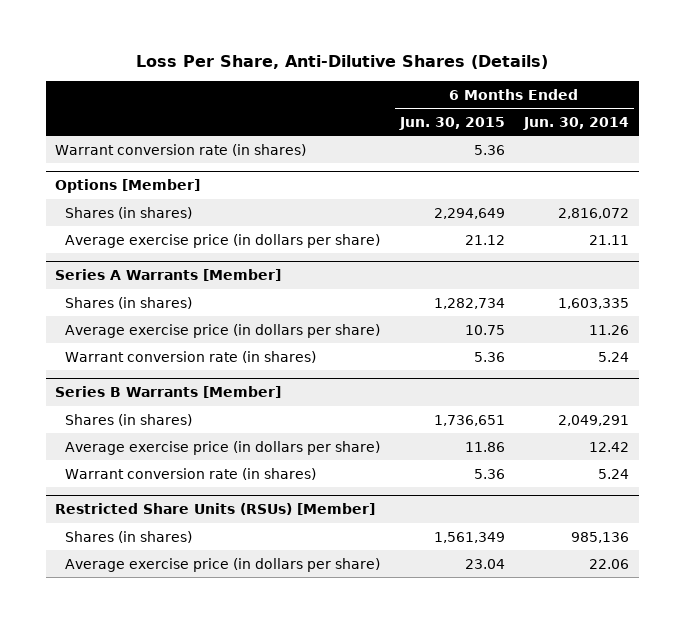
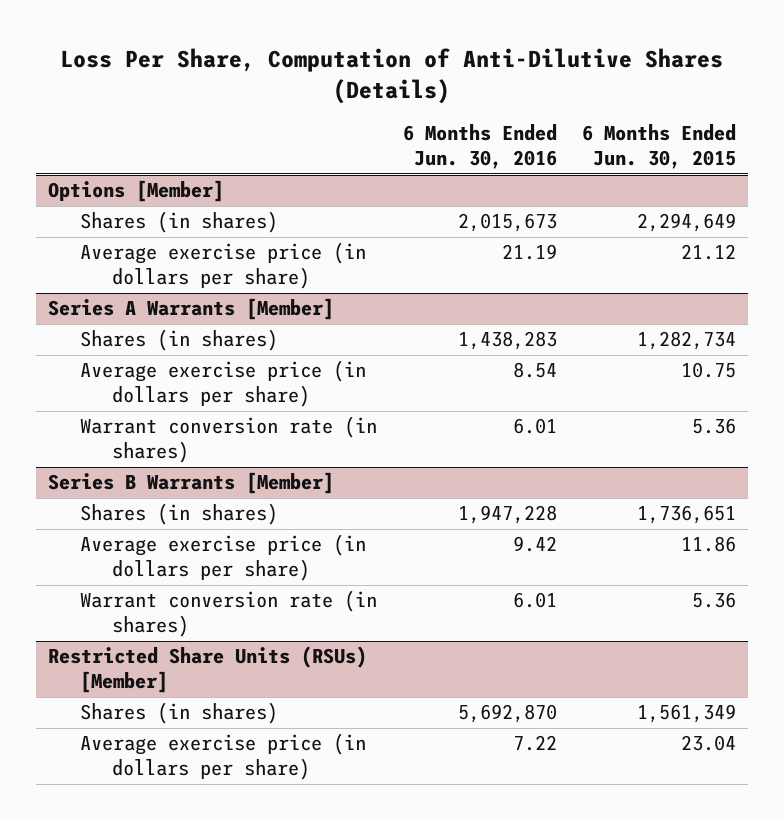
[136,55,549,70] Loss Per Share, Anti-Dilutive Shares (Details) -> [60,47,724,104] Loss Per Share, Computation of Anti-Dilutive Shares (Details)
[523,116,630,130] Jun. 30, 2014 -> none
none -> [402,124,557,170] 6 Months Ended Jun. 30, 2016
[55,143,307,156] Warrant conversion rate (in shares) -> none

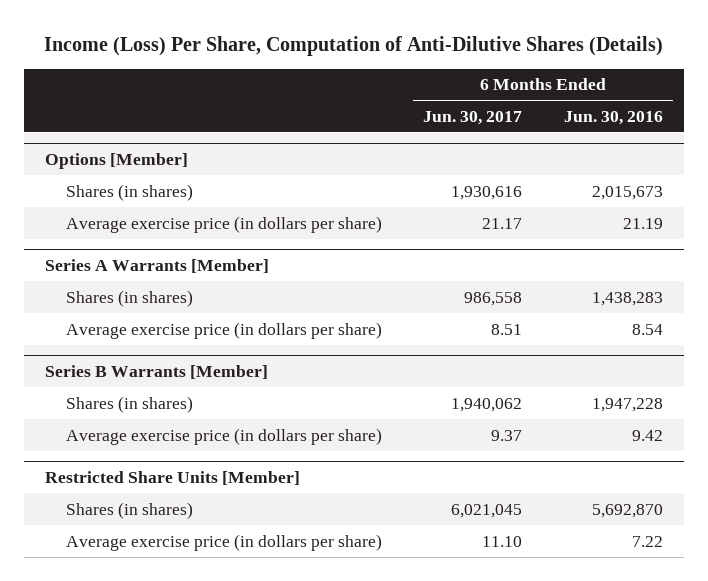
[60,47,724,104] Loss Per Share, Computation of Anti-Dilutive Shares (Details) -> [43,36,663,57] Income (Loss) Per Share, Computation of Anti-Dilutive Shares (Details)
[581,124,736,170] 6 Months Ended Jun. 30, 2015 -> none
none -> [423,110,523,125] Jun. 30, 2017
[80,416,378,464] Warrant conversion rate (in shares) -> none
[80,590,378,638] Warrant conversion rate (in shares) -> none
[48,646,368,694] Restricted Share Units (RSUs) [Member] -> [44,470,300,485] Restricted Share Units [Member]

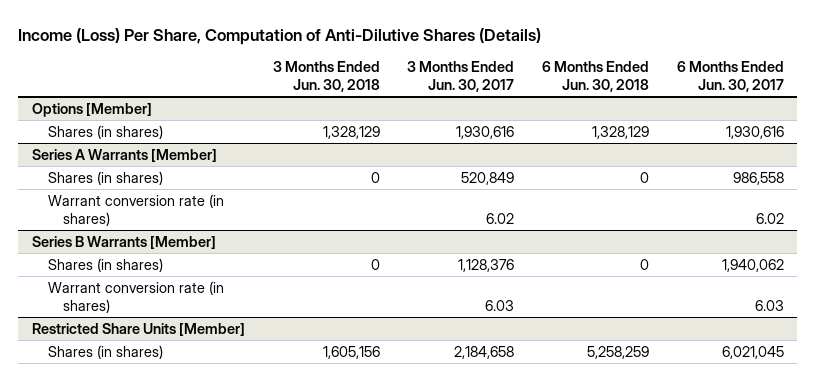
[564,110,664,125] Jun. 30, 2016 -> none
none -> [272,61,380,93] 3 Months Ended Jun. 30, 2018
none -> [407,61,515,93] 3 Months Ended Jun. 30, 2017
none -> [542,61,650,93] 6 Months Ended Jun. 30, 2018
[65,215,382,233] Average exercise price (in dollars per share) -> none
[65,321,382,339] Average exercise price (in dollars per share) -> none
none -> [47,193,224,226] Warrant conversion rate (in shares)
[65,427,382,445] Average exercise price (in dollars per share) -> none
none -> [47,280,224,313] Warrant conversion rate (in shares)
[65,533,382,551] Average exercise price (in dollars per share) -> none

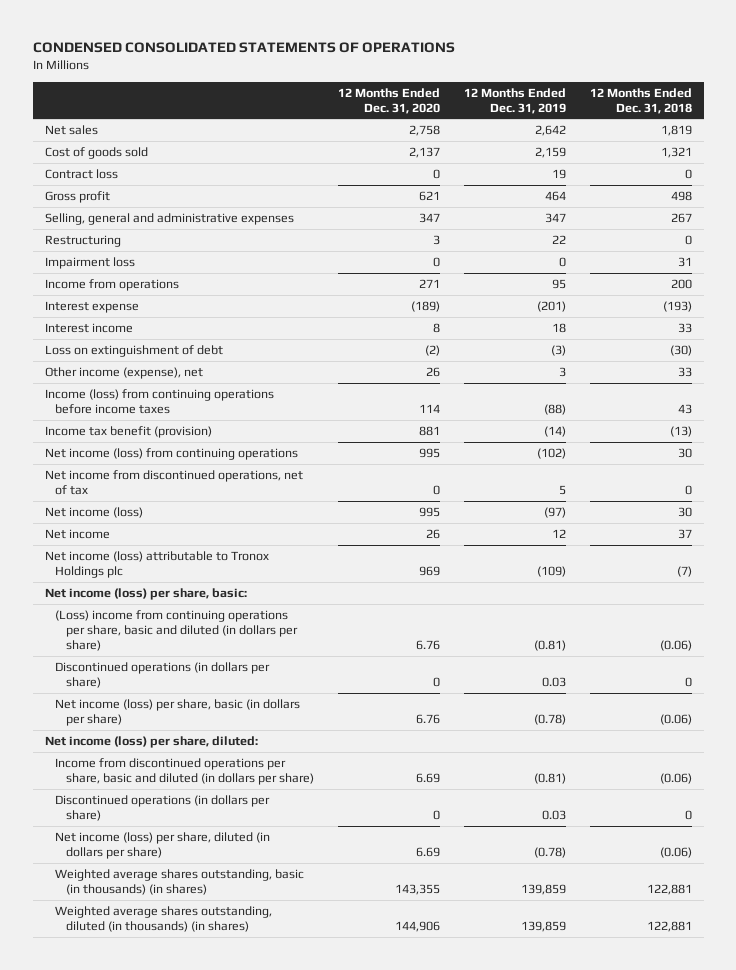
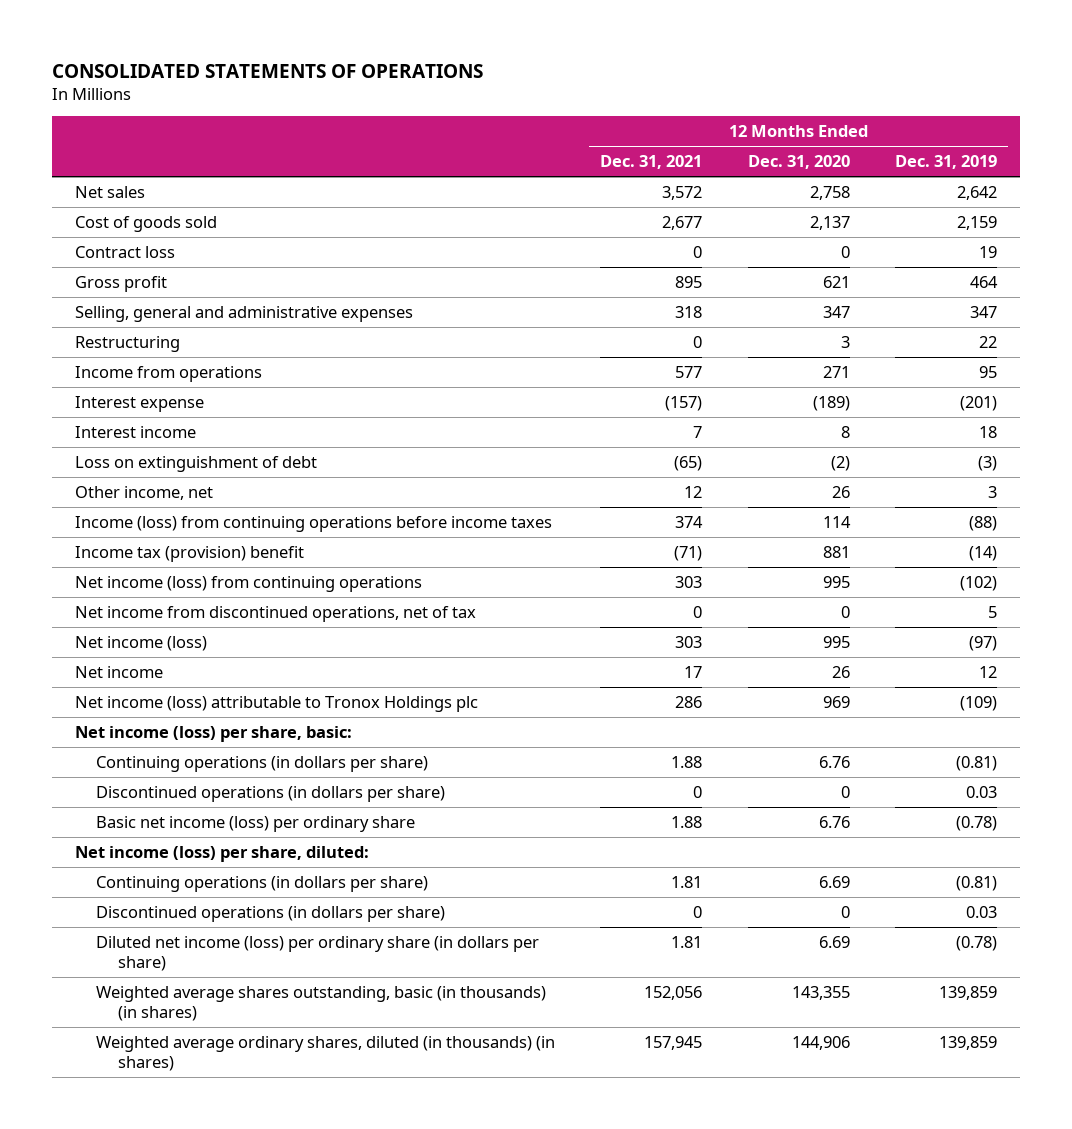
[32,42,455,54] CONDENSED CONSOLIDATED STATEMENTS OF OPERATIONS -> [52,63,484,78] CONSOLIDATED STATEMENTS OF OPERATIONS
[589,87,692,114] 12 Months Ended Dec. 31, 2018 -> none
none -> [600,155,703,170] Dec. 31, 2021
[44,257,135,270] Impairment loss -> none
[44,367,203,380] Other income (expense), net -> [74,485,213,500] Other income, net
[44,426,212,439] Income tax benefit (provision) -> [74,545,304,562] Income tax (provision) benefit
[55,610,298,652] (Loss) income from continuing operations per share, basic and diluted (in dollars per share) -> [96,755,429,772] Continuing operations (in dollars per share)
[55,699,301,727] Net income (loss) per share, basic (in dollars per share) -> [96,815,416,832] Basic net income (loss) per ordinary share
[55,758,314,786] Income from discontinued operations per share, basic and diluted (in dollars per share) -> [96,875,429,892] Continuing operations (in dollars per share)
[55,832,271,860] Net income (loss) per share, diluted (in dollars per share) -> [96,935,540,971] Diluted net income (loss) per ordinary share (in dollars per share)
[55,906,273,933] Weighted average shares outstanding, diluted (in thousands) (in shares) -> [96,1035,556,1071] Weighted average ordinary shares, diluted (in thousands) (in shares)

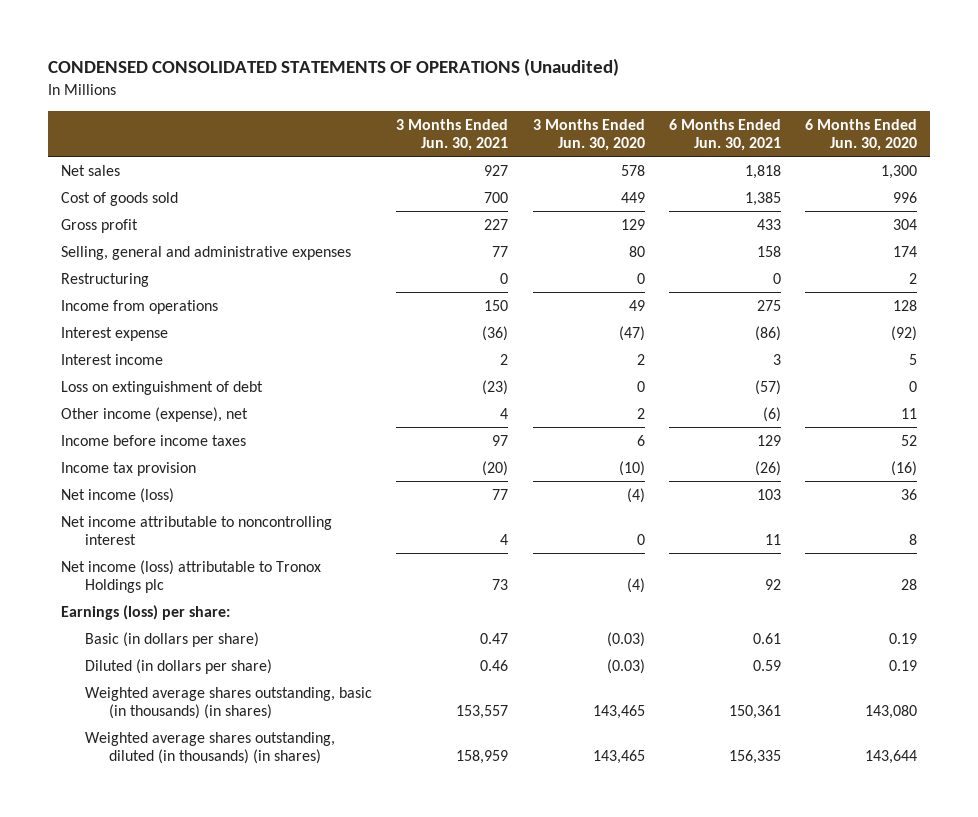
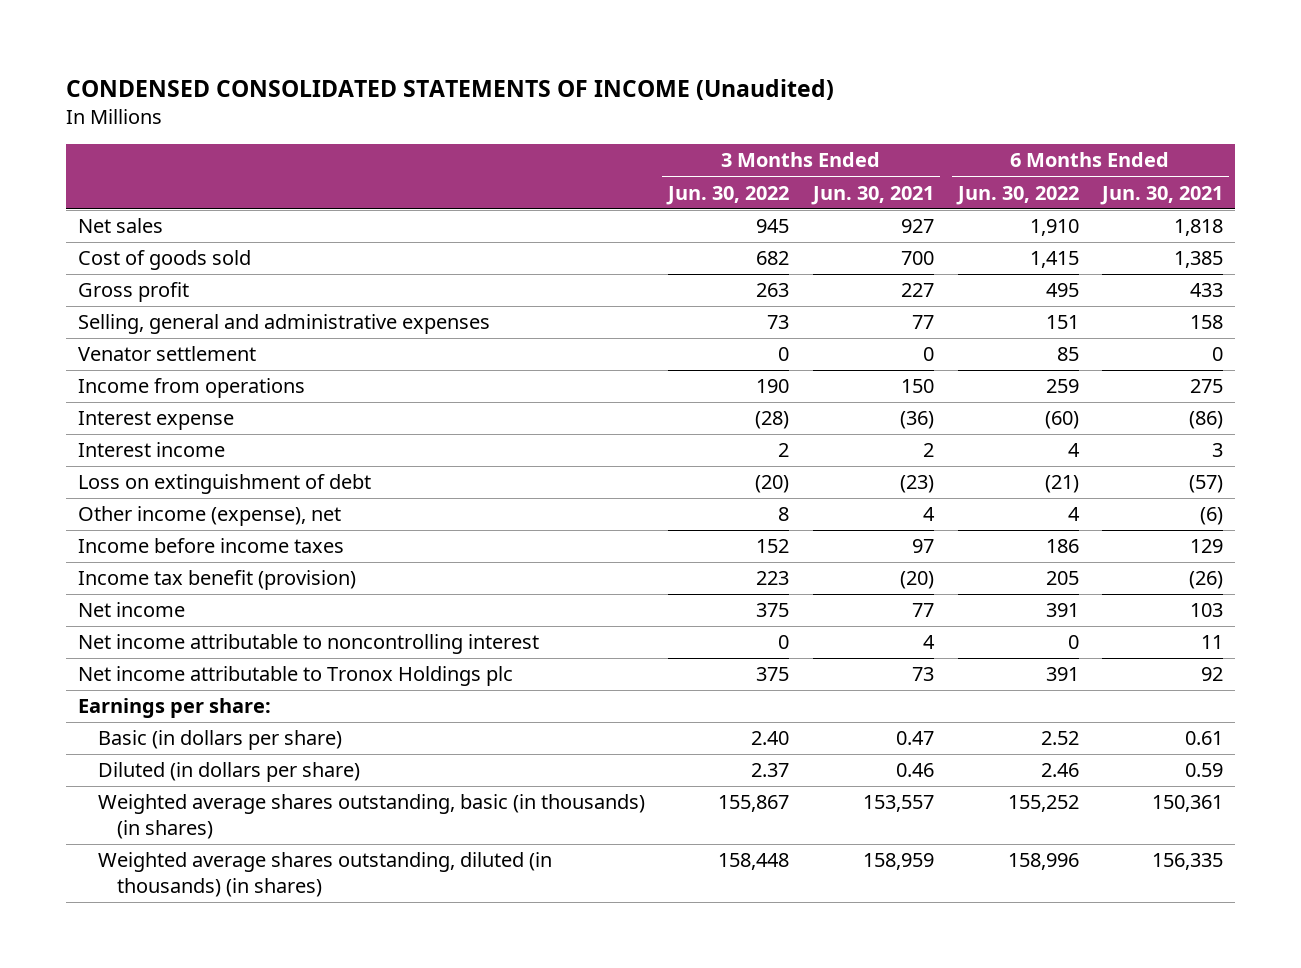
[48,58,620,77] CONDENSED CONSOLIDATED STATEMENTS OF OPERATIONS (Unaudited) -> [65,78,834,100] CONDENSED CONSOLIDATED STATEMENTS OF INCOME (Unaudited)
[532,118,645,152] 3 Months Ended Jun. 30, 2020 -> none
[805,118,918,152] 6 Months Ended Jun. 30, 2020 -> none
none -> [666,185,790,205] Jun. 30, 2022
none -> [955,185,1079,205] Jun. 30, 2022
[60,272,149,287] Restructuring -> none
none -> [77,346,256,362] Venator settlement
[60,461,196,476] Income tax provision -> [77,570,356,591] Income tax benefit (provision)
[60,487,174,503] Net income (loss) -> [77,602,185,618] Net income
[60,559,321,594] Net income (loss) attributable to Tronox Holdings plc -> [77,666,513,687] Net income attributable to Tronox Holdings plc
[60,604,230,620] Earnings (loss) per share: -> [77,698,271,719] Earnings per share:

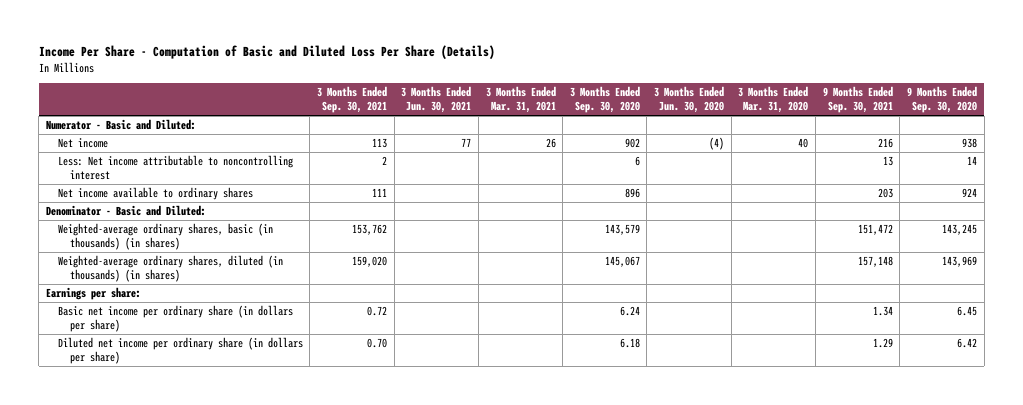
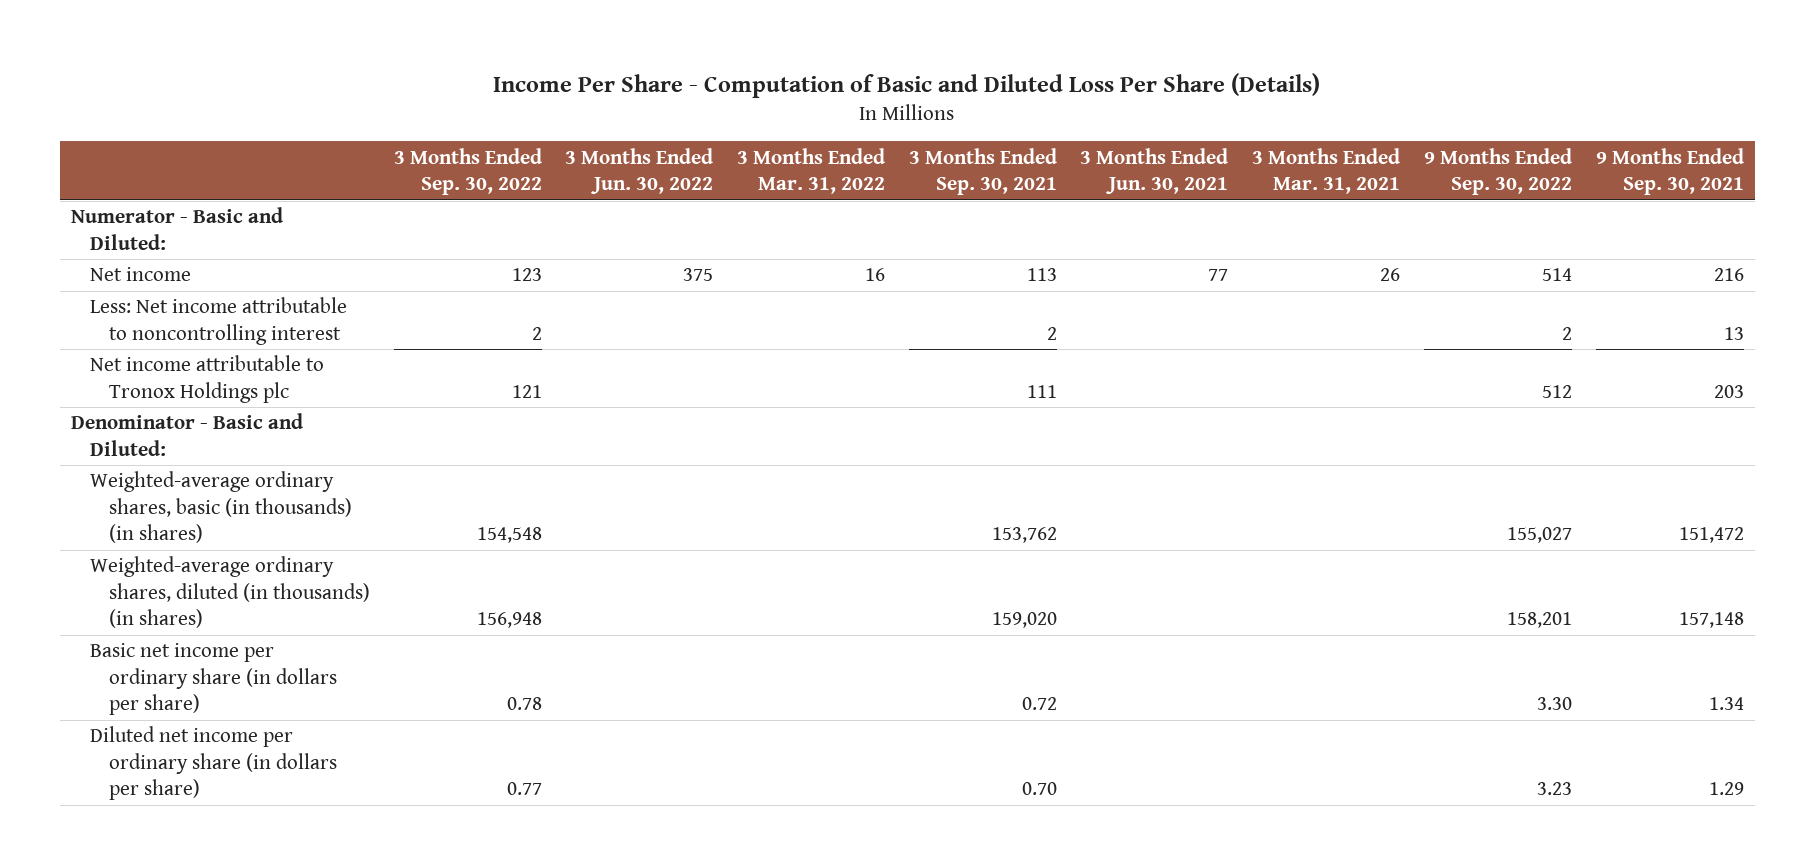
[569,86,640,113] 3 Months Ended Sep. 30, 2020 -> none
[654,86,725,113] 3 Months Ended Jun. 30, 2020 -> none
[738,86,809,113] 3 Months Ended Mar. 31, 2020 -> none
[907,86,978,113] 9 Months Ended Sep. 30, 2020 -> none
none -> [393,147,542,196] 3 Months Ended Sep. 30, 2022
none -> [565,147,714,195] 3 Months Ended Jun. 30, 2022
none -> [736,147,885,195] 3 Months Ended Mar. 31, 2022
none -> [1423,147,1572,196] 9 Months Ended Sep. 30, 2022
[57,187,253,201] Net income available to ordinary shares -> [90,355,325,403] Net income attributable to Tronox Holdings plc
[45,287,141,301] Earnings per share: -> none

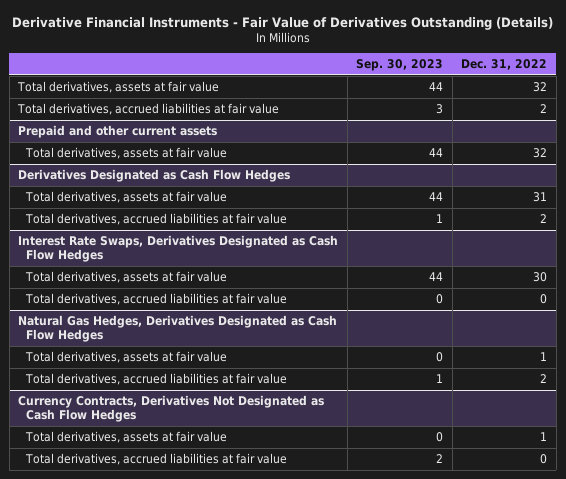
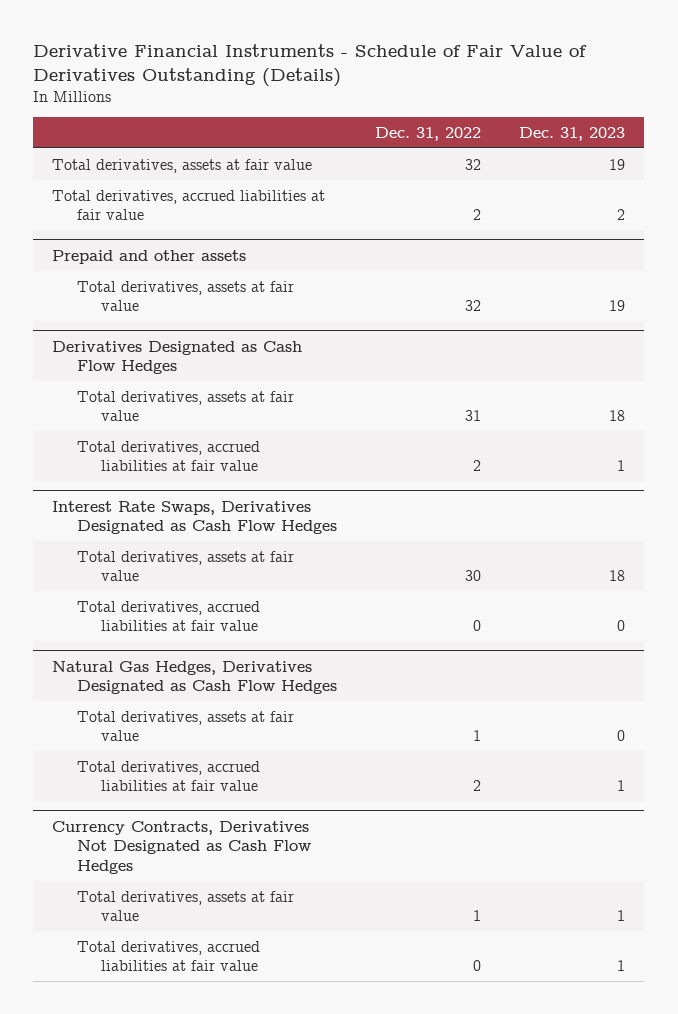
[11,16,553,30] Derivative Financial Instruments - Fair Value of Derivatives Outstanding (Details) -> [33,44,588,87] Derivative Financial Instruments - Schedule of Fair Value of Derivatives Outstanding (Details)
[356,59,444,72] Sep. 30, 2023 -> none
none -> [519,126,626,141] Dec. 31, 2023
[18,124,218,138] Prepaid and other current assets -> [52,249,247,264] Prepaid and other assets

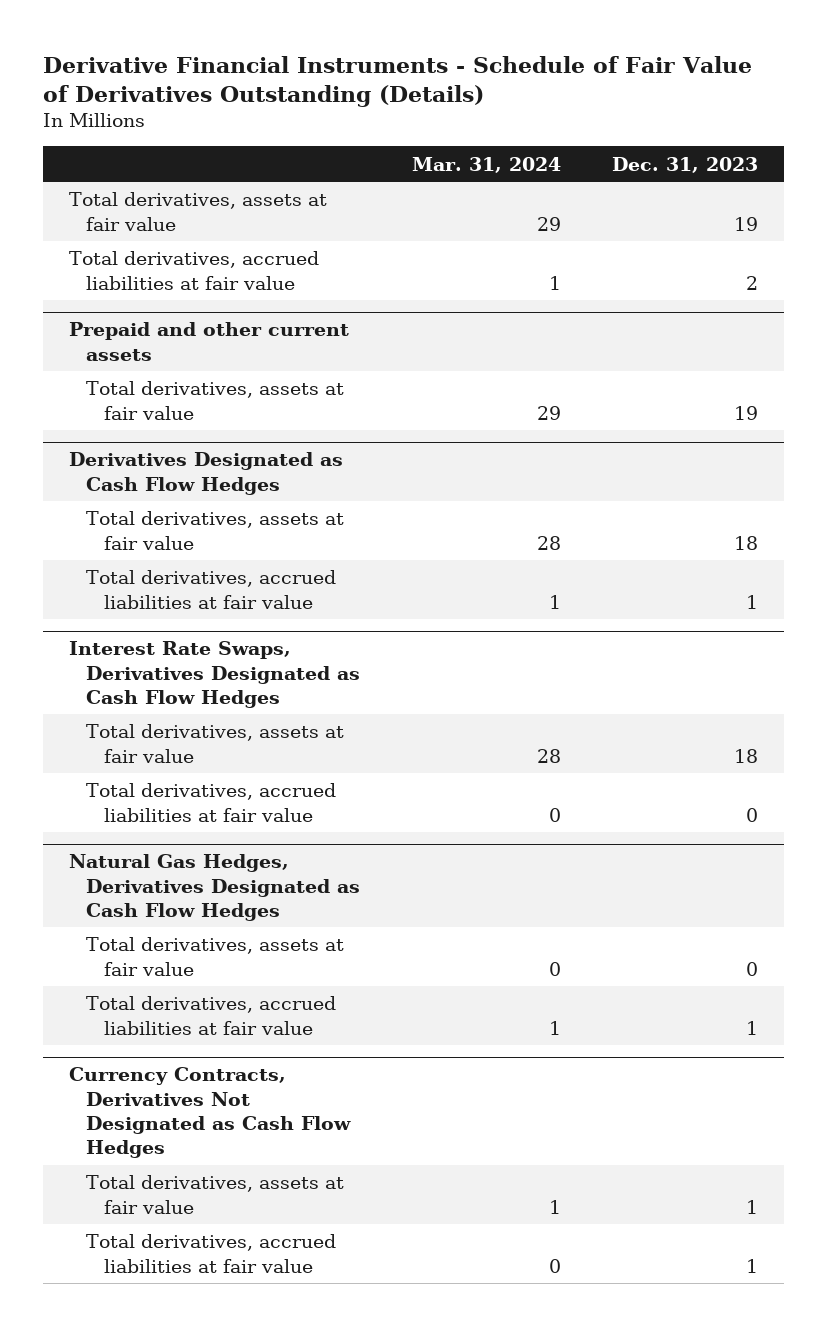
[374,126,481,141] Dec. 31, 2022 -> none
none -> [411,156,561,173] Mar. 31, 2024
[52,249,247,264] Prepaid and other assets -> [69,322,350,361] Prepaid and other current assets

